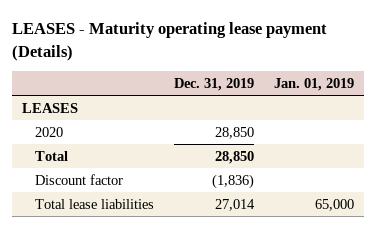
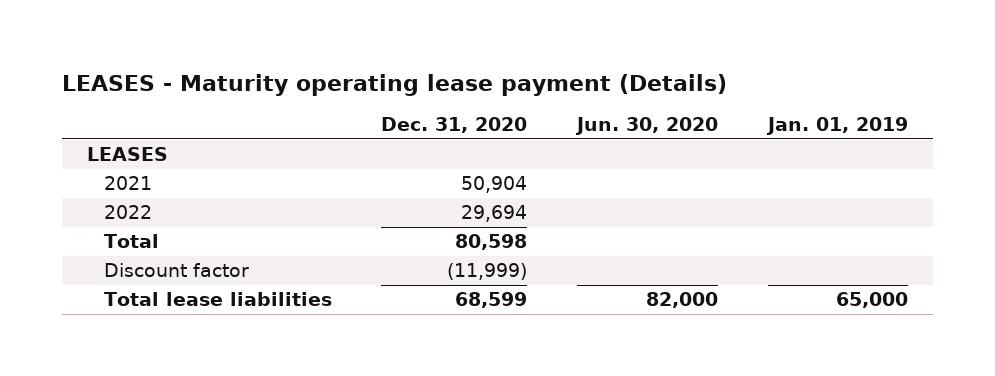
[173,77,254,91] Dec. 31, 2019 -> none
none -> [381,117,528,134] Dec. 31, 2020
none -> [575,117,719,136] Jun. 30, 2020
[34,126,63,137] 2020 -> [103,176,152,191] 2021
none -> [103,205,152,220] 2022

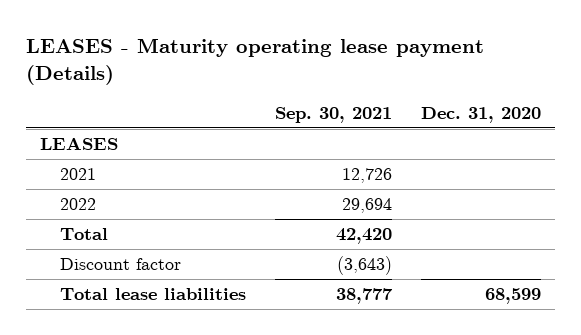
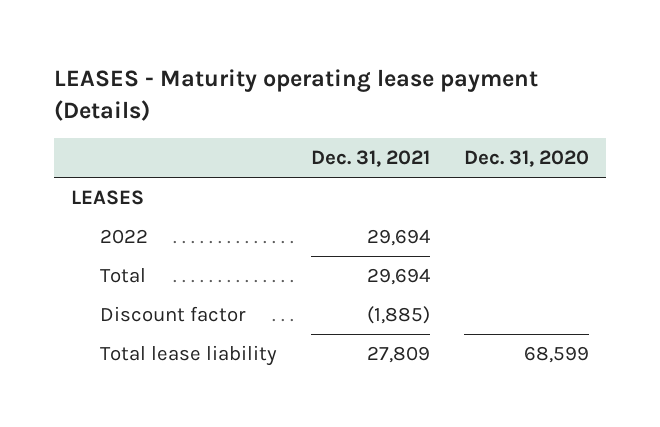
[274,106,392,123] Sep. 30, 2021 -> none
none -> [310,150,430,168] Dec. 31, 2021
[60,168,97,181] 2021 -> none
[60,288,247,301] Total lease liabilities -> [99,345,277,367] Total lease liability

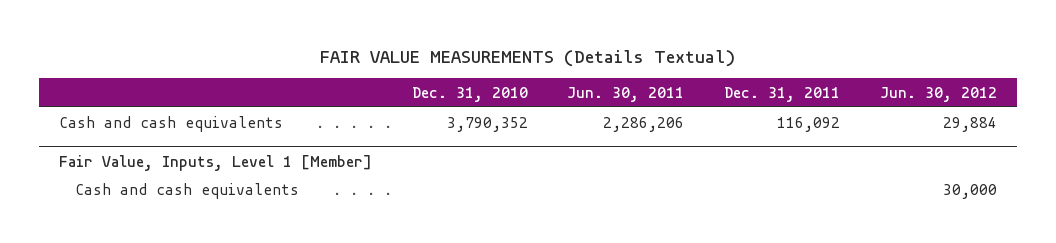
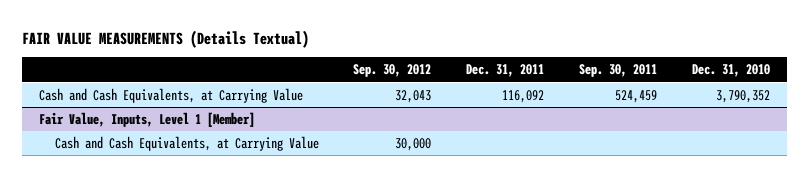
[567,86,685,102] Jun. 30, 2011 -> none
[880,86,998,102] Jun. 30, 2012 -> none
none -> [353,64,432,78] Sep. 30, 2012
none -> [578,64,657,78] Sep. 30, 2011
[58,115,283,132] Cash and cash equivalents -> [39,87,304,103] Cash and Cash Equivalents, at Carrying Value
[75,182,300,199] Cash and cash equivalents -> [54,135,319,151] Cash and Cash Equivalents, at Carrying Value

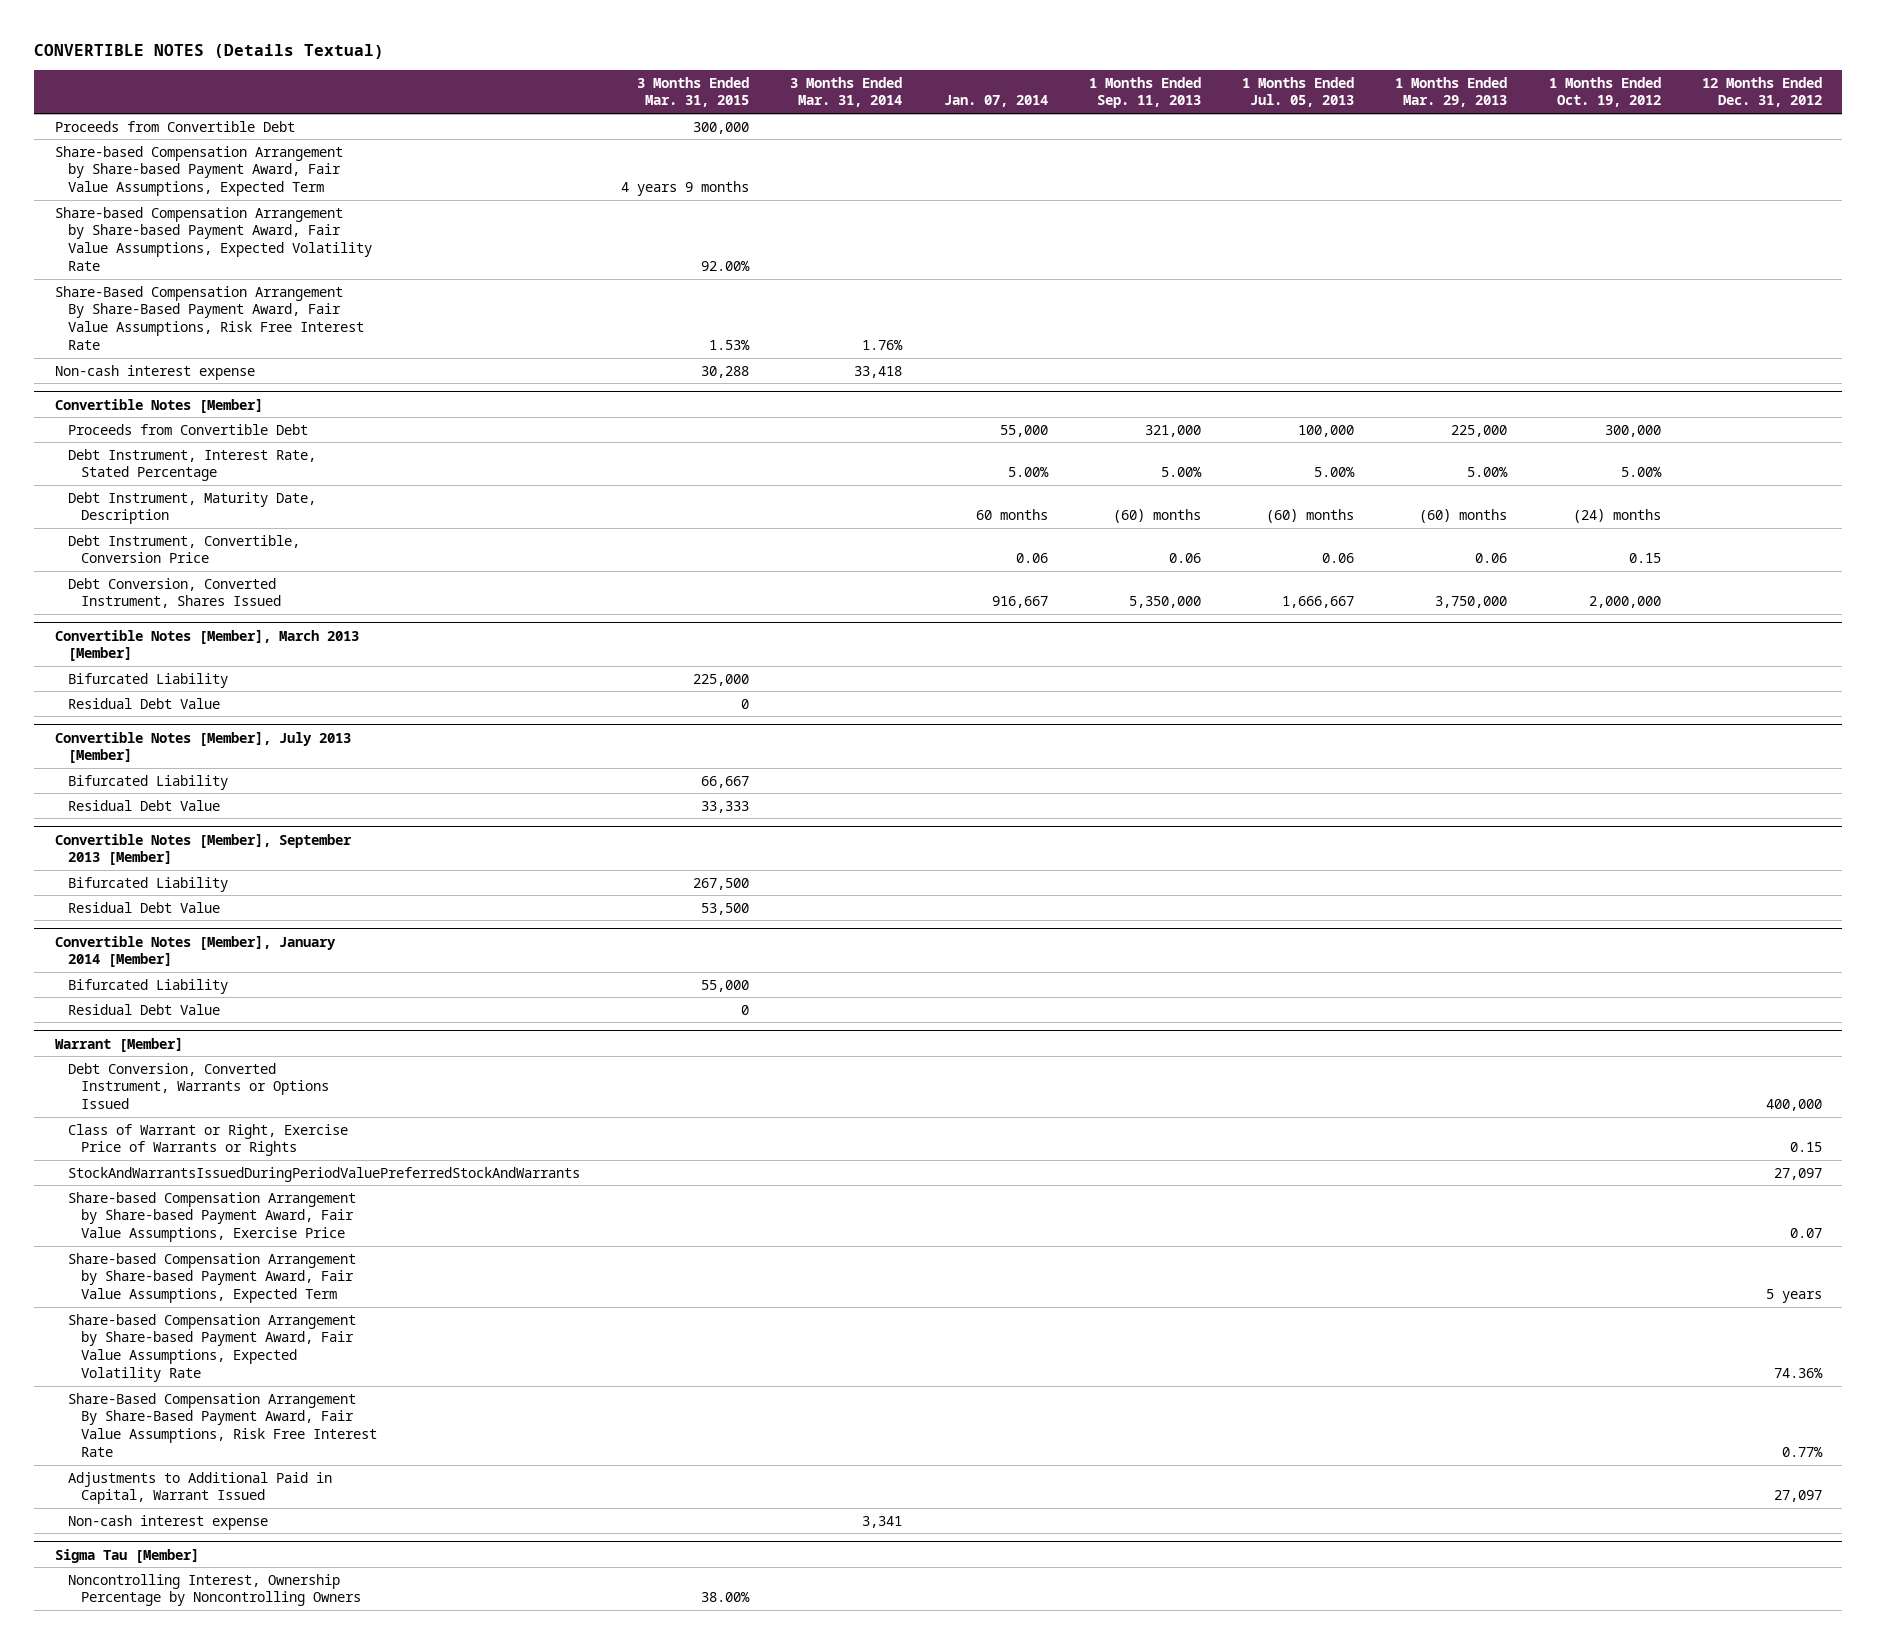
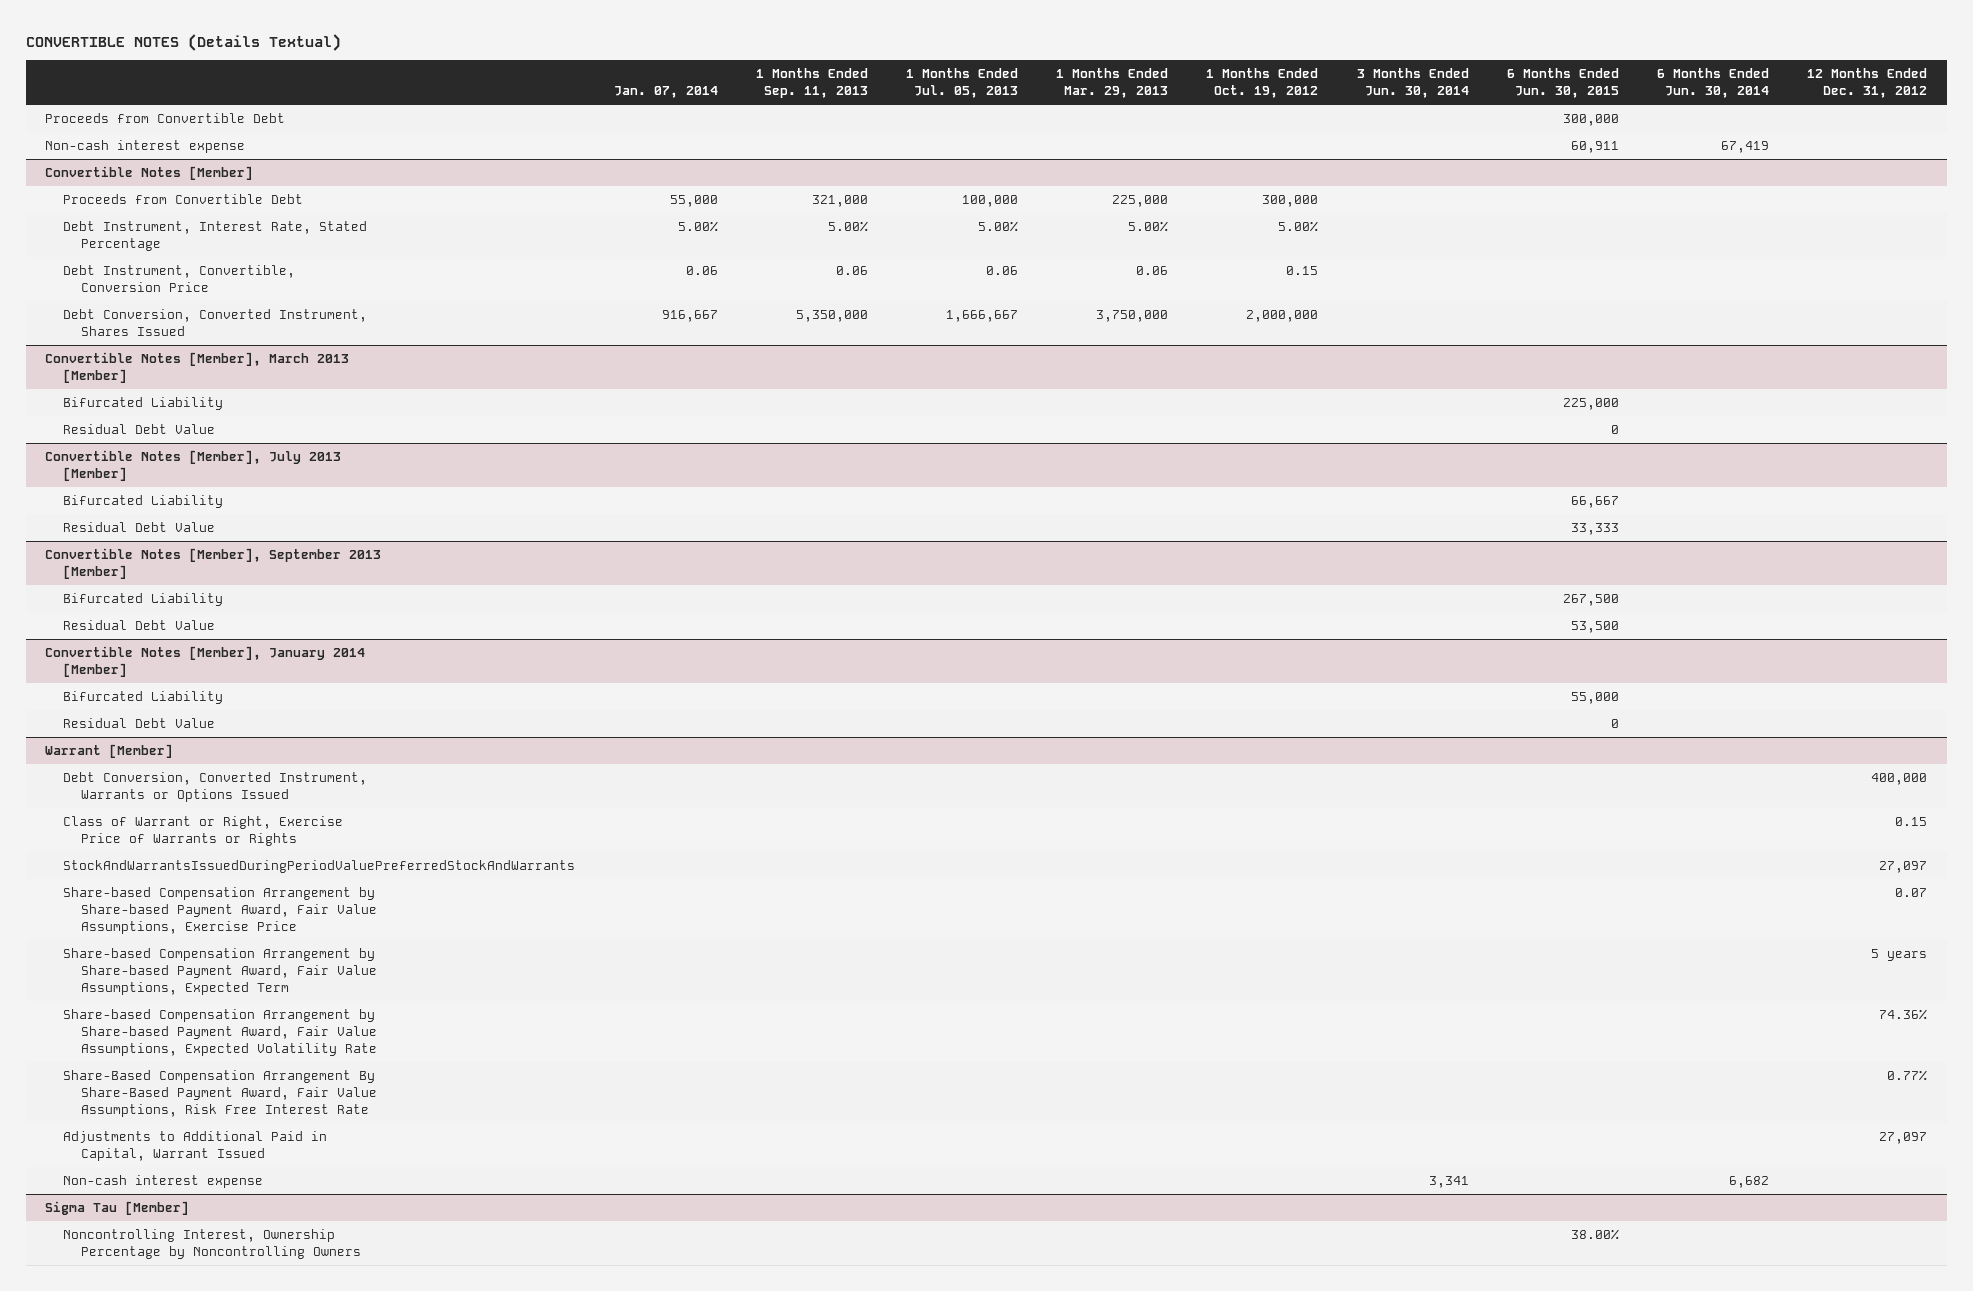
[637,76,750,108] 3 Months Ended Mar. 31, 2015 -> none
[790,76,903,108] 3 Months Ended Mar. 31, 2014 -> none
none -> [1356,68,1469,99] 3 Months Ended Jun. 30, 2014
none -> [1506,68,1619,99] 6 Months Ended Jun. 30, 2015
none -> [1657,68,1770,99] 6 Months Ended Jun. 30, 2014
[54,145,343,197] Share-based Compensation Arrangement by Share-based Payment Award, Fair Value Assumptions, Expected Term -> none
[54,206,372,271] Share-based Compensation Arrangement by Share-based Payment Award, Fair Value Assumptions, Expected Volatility Rate -> none
[54,285,364,350] Share-Based Compensation Arrangement By Share-Based Payment Award, Fair Value Assumptions, Risk Free Interest Rate -> none
[67,491,316,525] Debt Instrument, Maturity Date, Description -> none

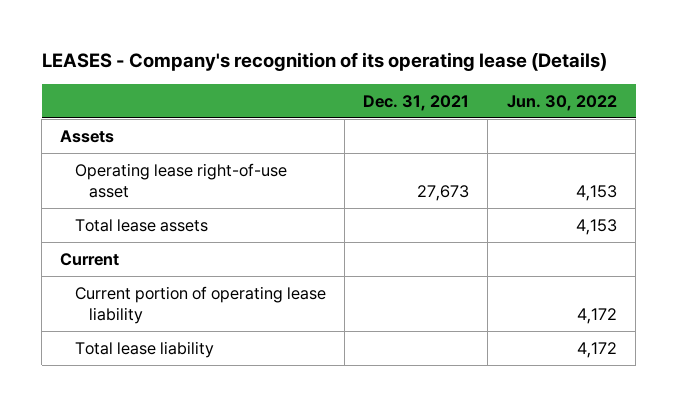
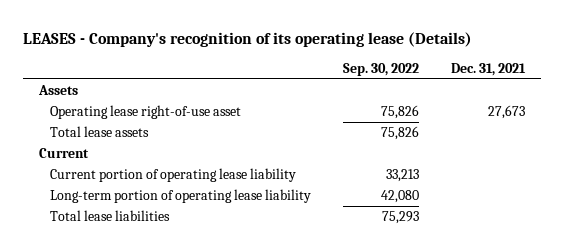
[506,94,617,111] Jun. 30, 2022 -> none
none -> [343,63,420,77] Sep. 30, 2022
none -> [50,189,312,204] Long-term portion of operating lease liability
[74,340,214,358] Total lease liability -> [50,210,171,222] Total lease liabilities

